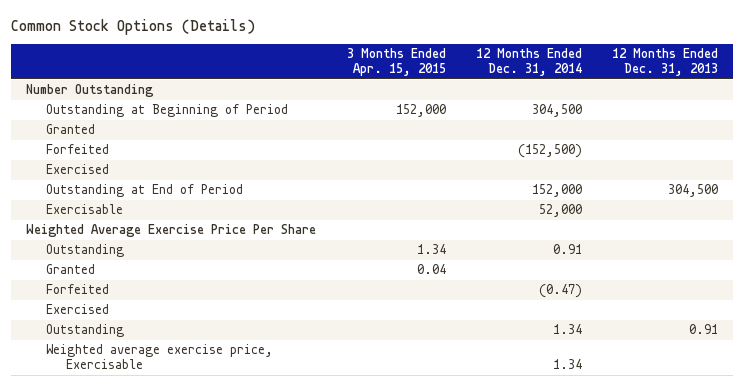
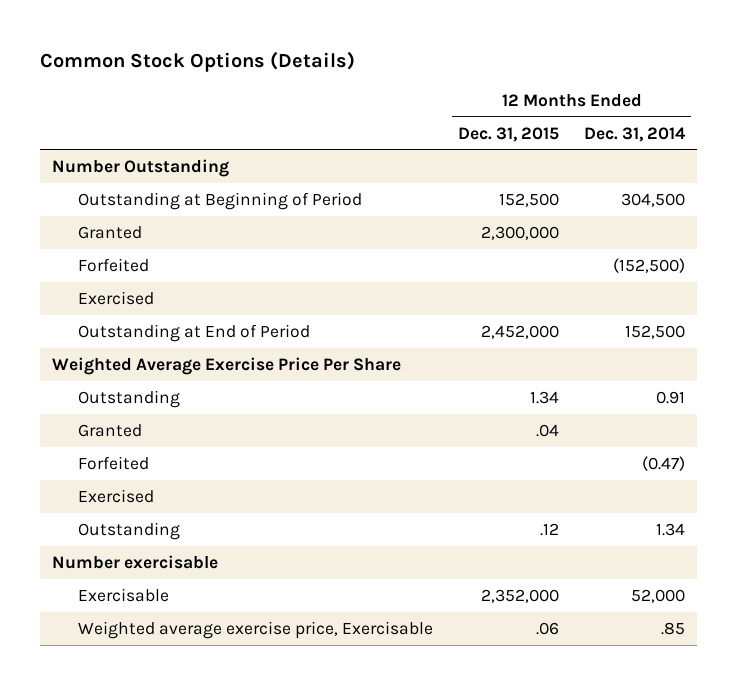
[346,48,446,77] 3 Months Ended Apr. 15, 2015 -> none
[612,48,719,77] 12 Months Ended Dec. 31, 2013 -> none
none -> [458,126,560,142] Dec. 31, 2015
[531,184,582,198] 152,000 -> [625,324,686,339] 152,500
none -> [52,554,219,569] Number exercisable
[46,204,124,215] Exercisable -> [78,587,170,602] Exercisable
[552,359,582,370] 1.34 -> [661,621,686,635] .85

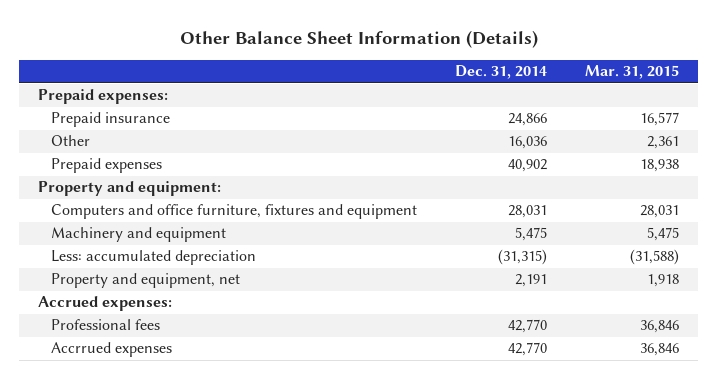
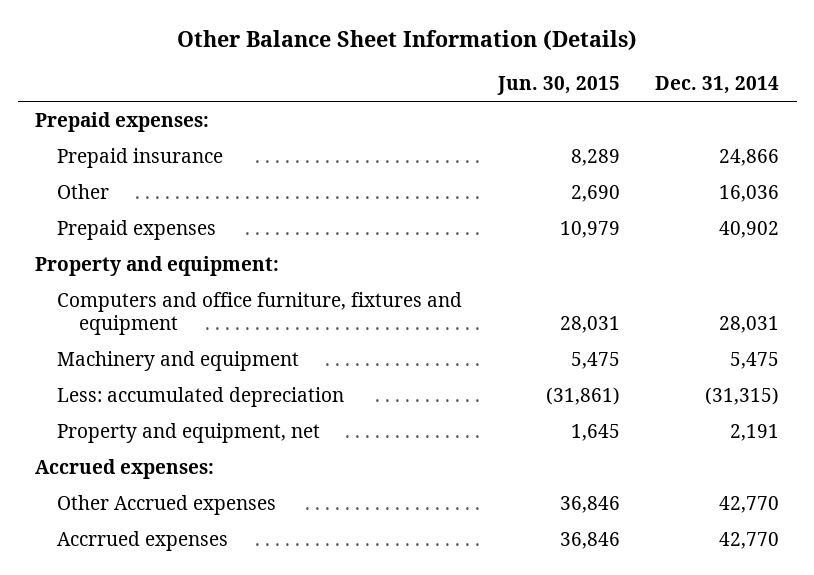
[585,65,680,80] Mar. 31, 2015 -> none
none -> [496,76,620,96] Jun. 30, 2015
[50,319,160,331] Professional fees -> [57,494,277,515] Other Accrued expenses

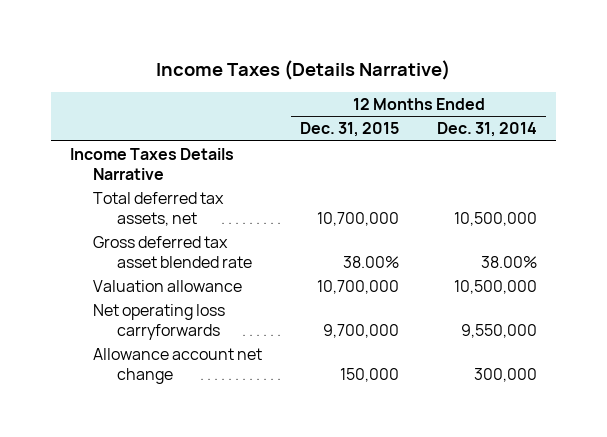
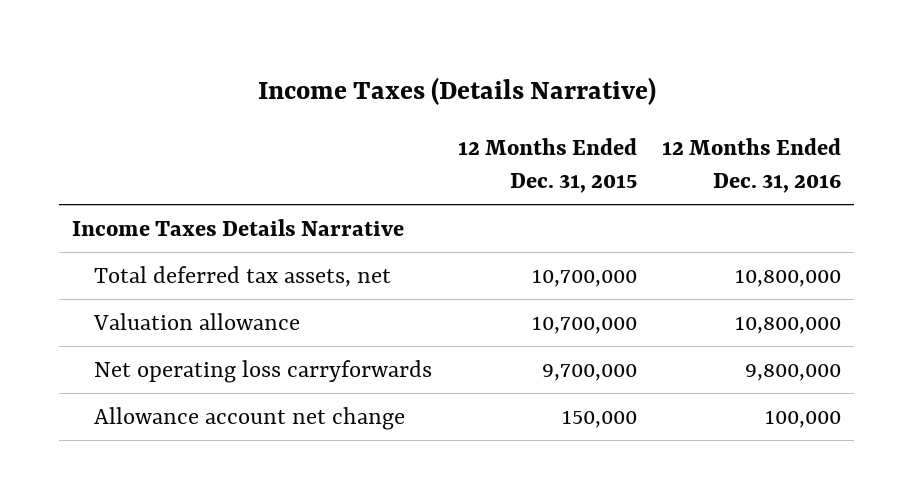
[437,122,538,138] Dec. 31, 2014 -> none
none -> [662,138,842,193] 12 Months Ended Dec. 31, 2016
[93,236,252,268] Gross deferred tax asset blended rate -> none

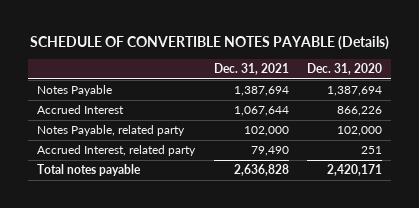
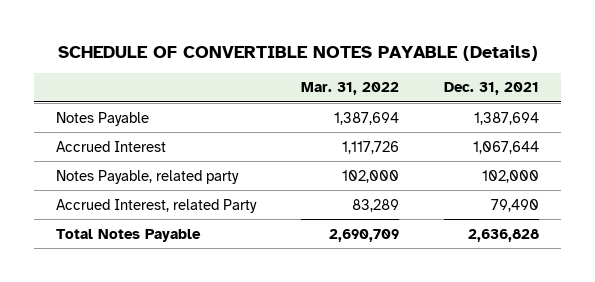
[306,63,382,76] Dec. 31, 2020 -> none
none -> [301,82,400,96] Mar. 31, 2022
[37,145,197,157] Accrued Interest, related party -> [56,198,258,213] Accrued Interest, related Party
[37,164,142,177] Total notes payable -> [56,228,202,242] Total Notes Payable

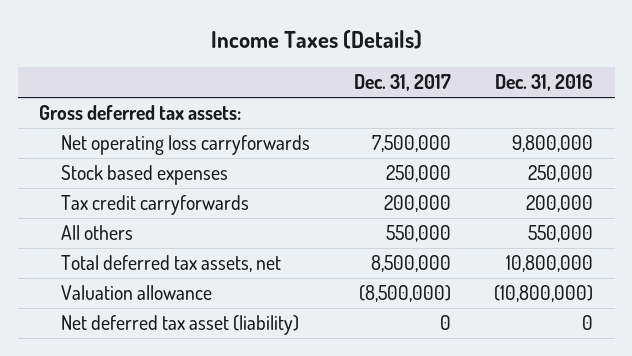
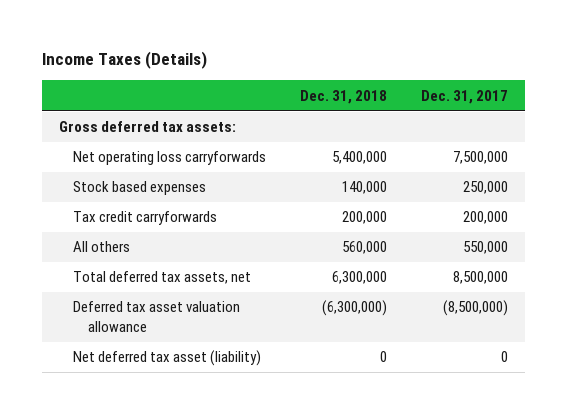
[495,74,594,92] Dec. 31, 2016 -> none
none -> [300,89,388,104] Dec. 31, 2018
[61,285,213,301] Valuation allowance -> [73,301,241,332] Deferred tax asset valuation allowance

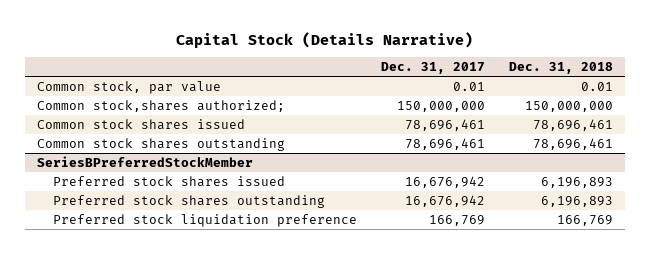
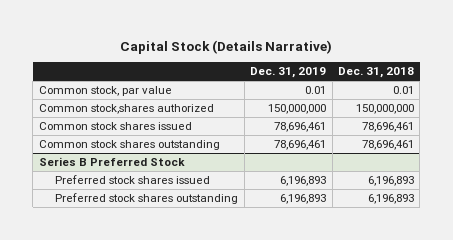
[380,62,485,75] Dec. 31, 2017 -> none
none -> [250,67,327,79] Dec. 31, 2019
[36,99,285,112] Common stock,shares authorized; -> [38,103,214,114] Common stock,shares authorized
[36,155,253,167] SeriesBPreferredStockMember -> [38,156,185,166] Series B Preferred Stock
[52,213,357,227] Preferred stock liquidation preference -> none

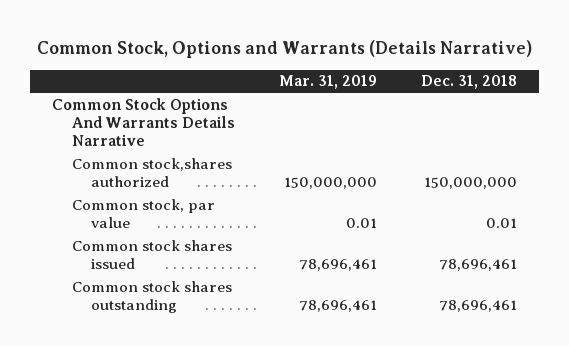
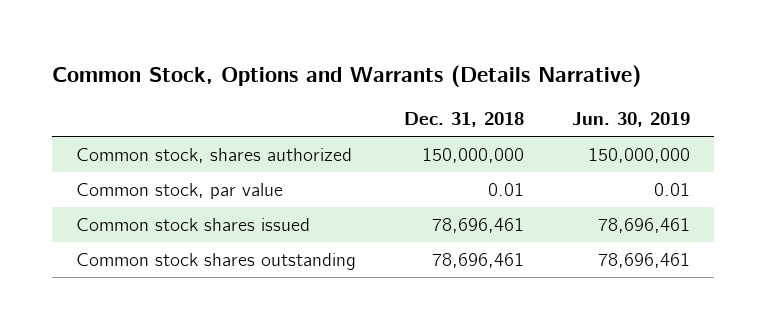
[278,75,377,90] Mar. 31, 2019 -> none
none -> [572,111,691,127] Jun. 30, 2019
[52,97,235,147] Common Stock Options And Warrants Details Narrative -> none
[71,157,232,187] Common stock,shares authorized -> [76,148,353,164] Common stock, shares authorized

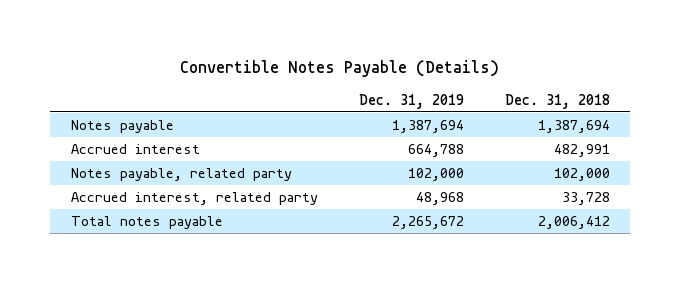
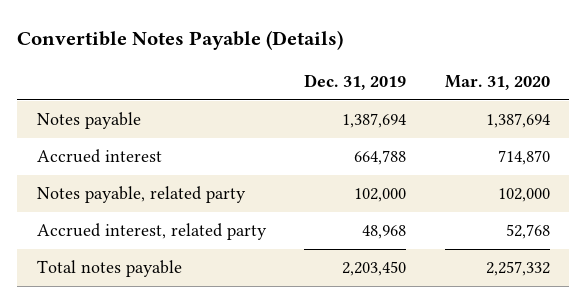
[504,93,610,109] Dec. 31, 2018 -> none
none -> [444,75,550,91] Mar. 31, 2020
[391,216,464,230] 2,265,672 -> [342,261,407,277] 2,203,450

